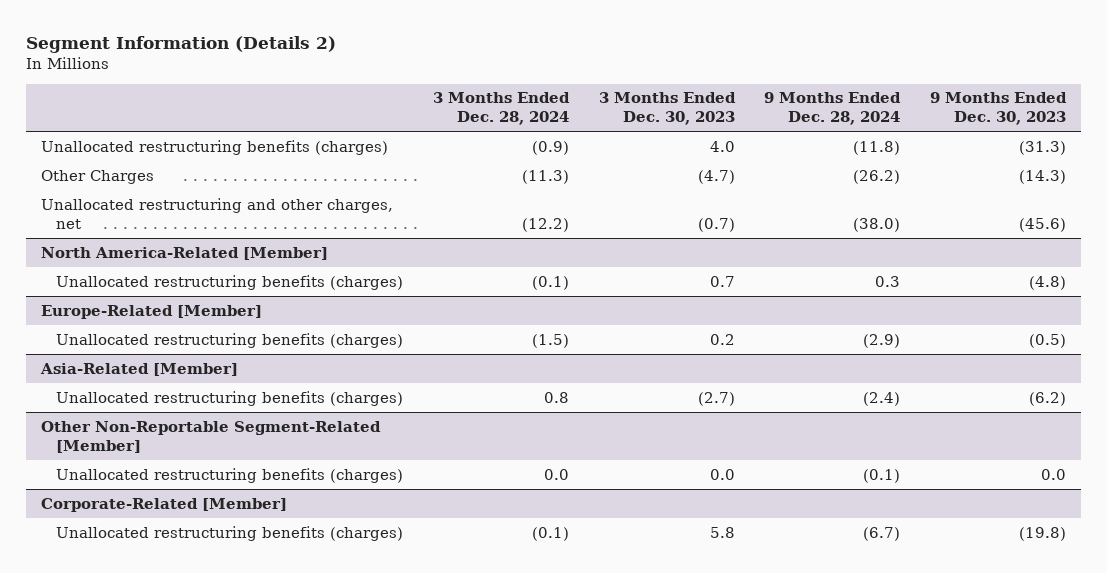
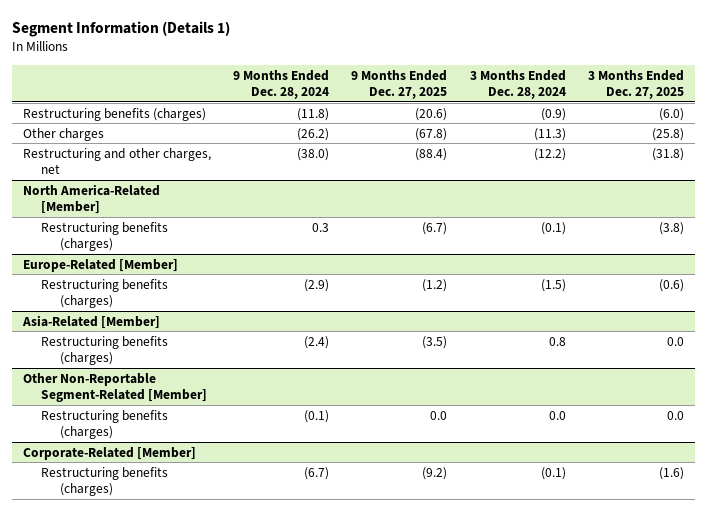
[25,35,336,53] Segment Information (Details 2) -> [11,21,230,38] Segment Information (Details 1)
[598,92,736,126] 3 Months Ended Dec. 30, 2023 -> none
[930,92,1068,126] 9 Months Ended Dec. 30, 2023 -> none
none -> [351,69,448,100] 9 Months Ended Dec. 27, 2025
none -> [587,69,684,100] 3 Months Ended Dec. 27, 2025
[40,139,388,155] Unallocated restructuring benefits (charges) -> [22,107,206,121] Restructuring benefits (charges)
[40,169,154,184] Other Charges -> [22,127,104,141] Other charges
[40,197,393,229] Unallocated restructuring and other charges, net -> [22,147,211,175] Restructuring and other charges, net
[56,274,404,290] Unallocated restructuring benefits (charges) -> [41,221,169,252] Restructuring benefits (charges)
[56,332,404,348] Unallocated restructuring benefits (charges) -> [41,278,169,309] Restructuring benefits (charges)
[56,390,404,406] Unallocated restructuring benefits (charges) -> [41,335,169,366] Restructuring benefits (charges)
[56,467,404,483] Unallocated restructuring benefits (charges) -> [41,409,169,440] Restructuring benefits (charges)
[56,525,404,541] Unallocated restructuring benefits (charges) -> [41,466,169,497] Restructuring benefits (charges)

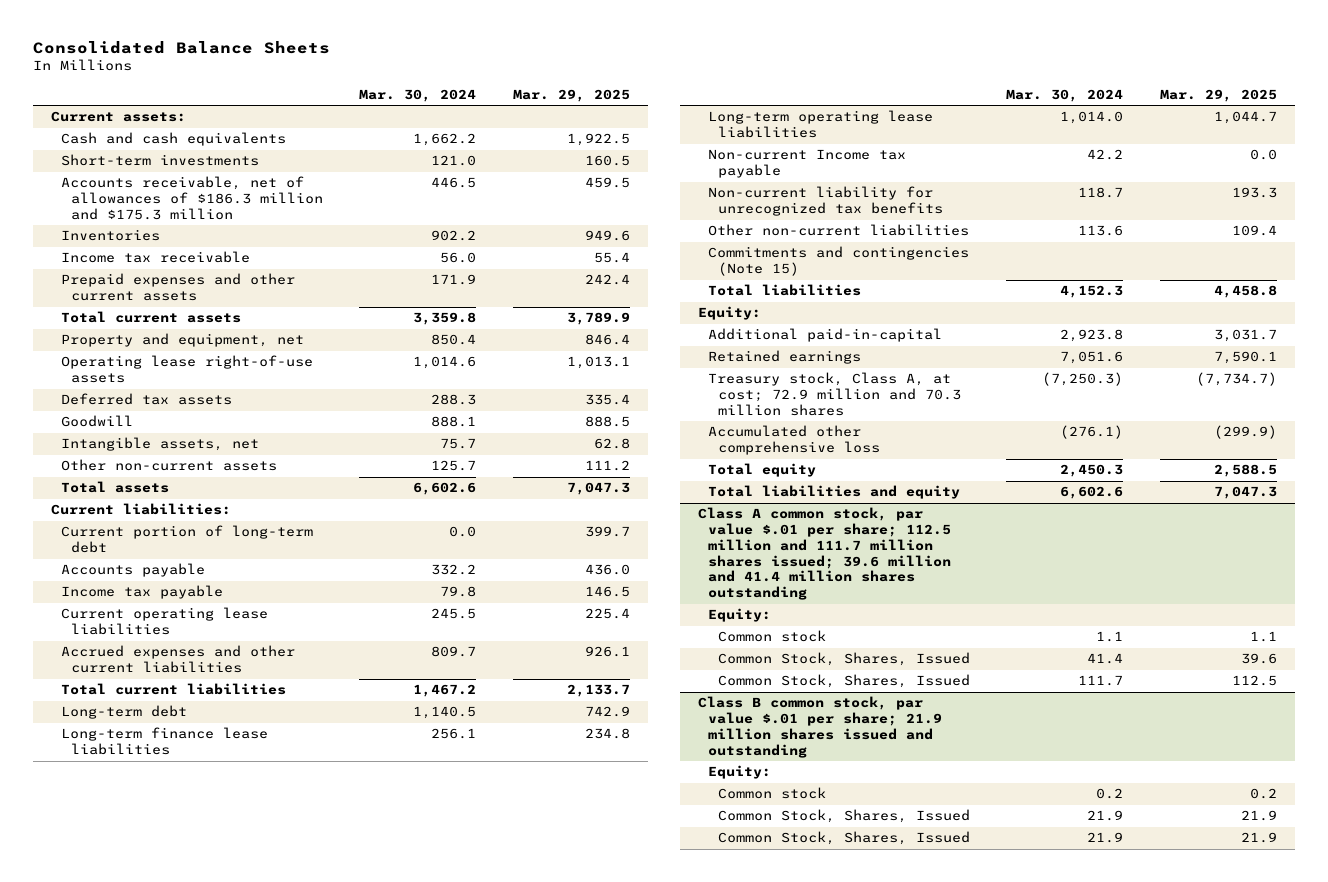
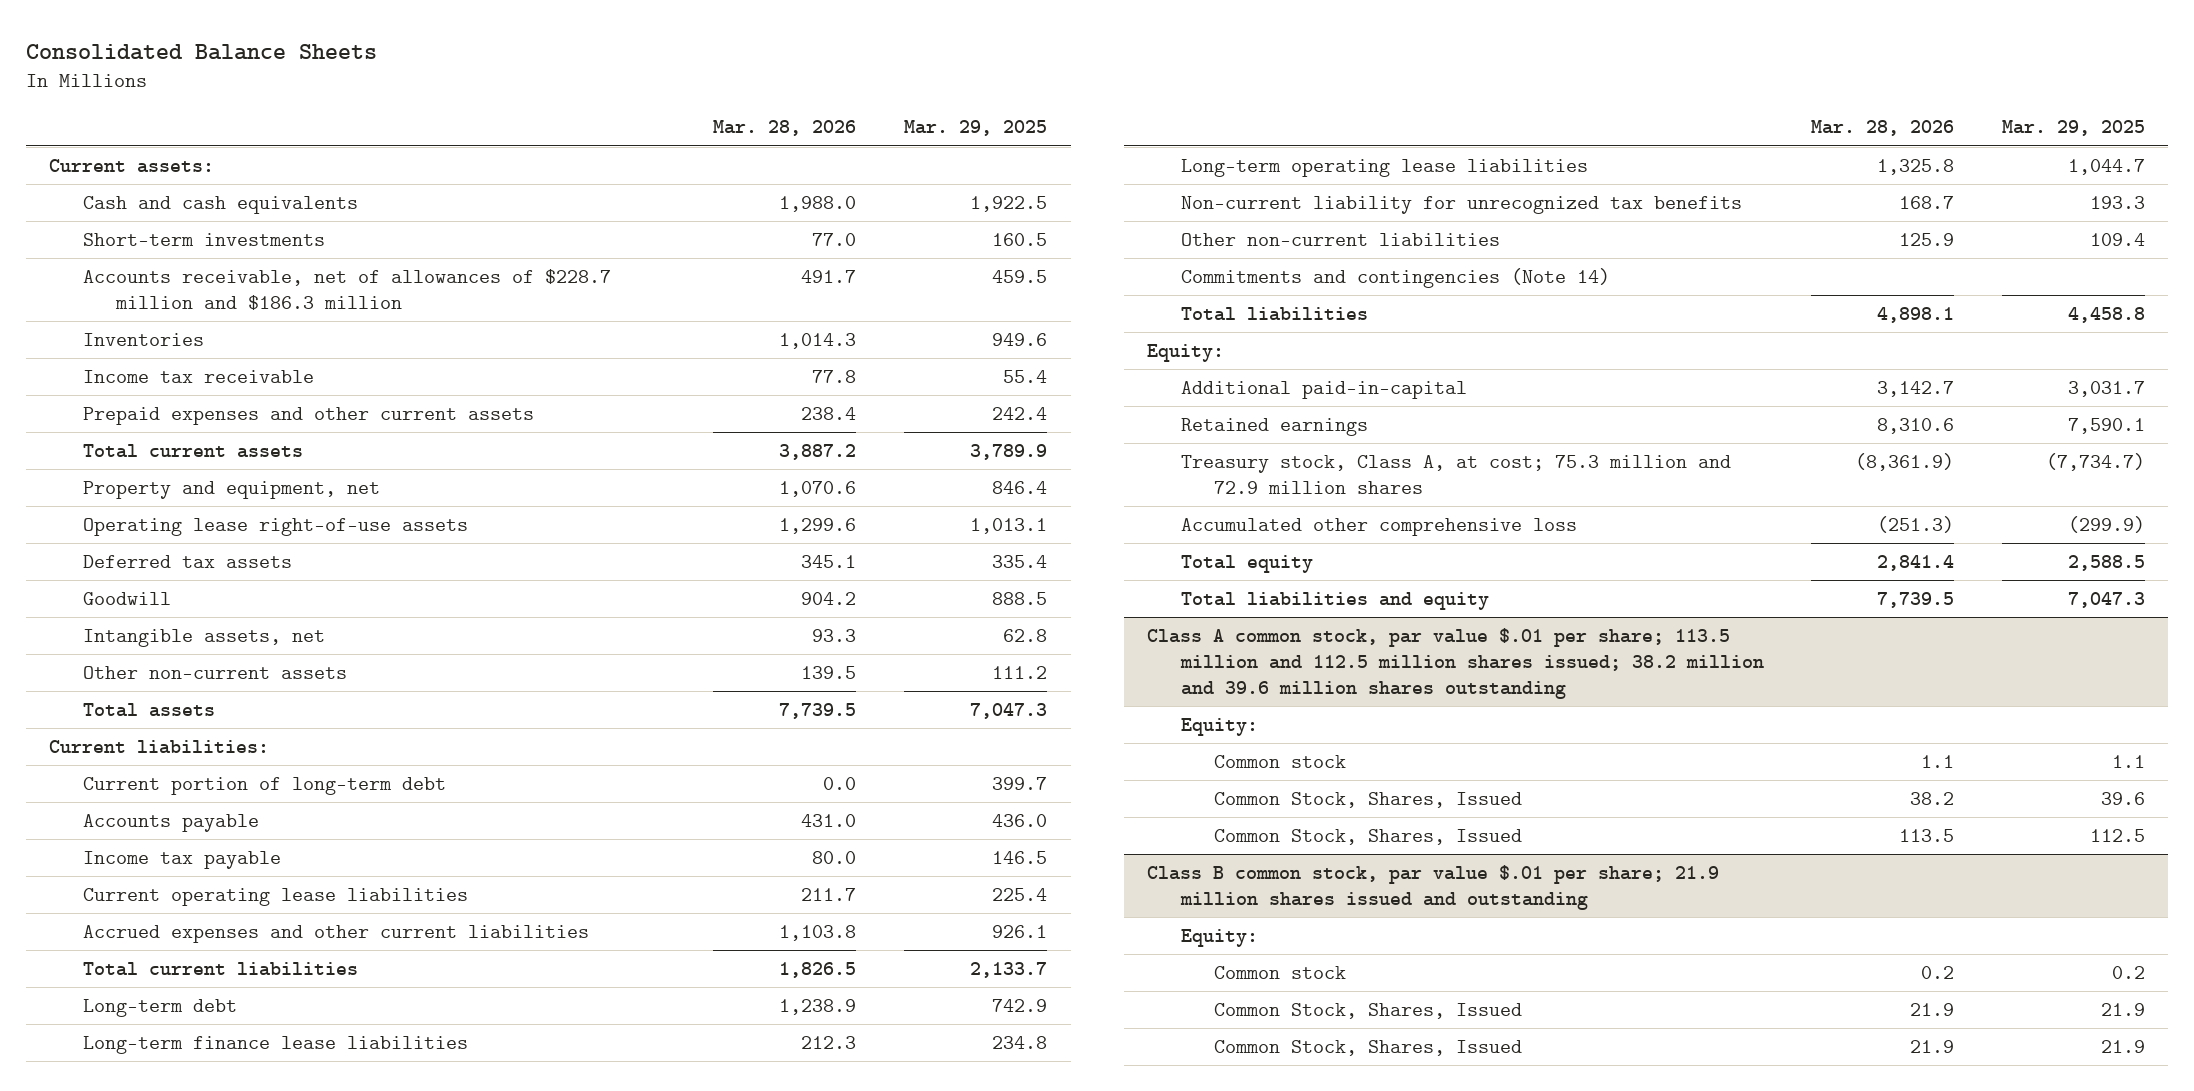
[359,88,477,102] Mar. 30, 2024 -> none
none -> [713,120,857,137] Mar. 28, 2026
[61,176,323,220] Accounts receivable, net of allowances of $186.3 million and $175.3 million -> [82,268,611,310] Accounts receivable, net of allowances of $228.7 million and $186.3 million
[708,149,907,179] Non-current Income tax payable -> none
[708,246,970,277] Commitments and contingencies (Note 15) -> [1180,267,1610,288] Commitments and contingencies (Note 14)
[708,372,961,416] Treasury stock, Class A, at cost; 72.9 million and 70.3 million shares -> [1180,454,1731,494] Treasury stock, Class A, at cost; 75.3 million and 72.9 million shares
[698,507,952,601] Class A common stock, par value $.01 per share; 112.5 million and 111.7 million shares issued; 39.6 million and 41.4 million shares outstanding -> [1147,627,1764,699] Class A common stock, par value $.01 per share; 113.5 million and 112.5 million shares issued; 38.2 million and 39.6 million shares outstanding

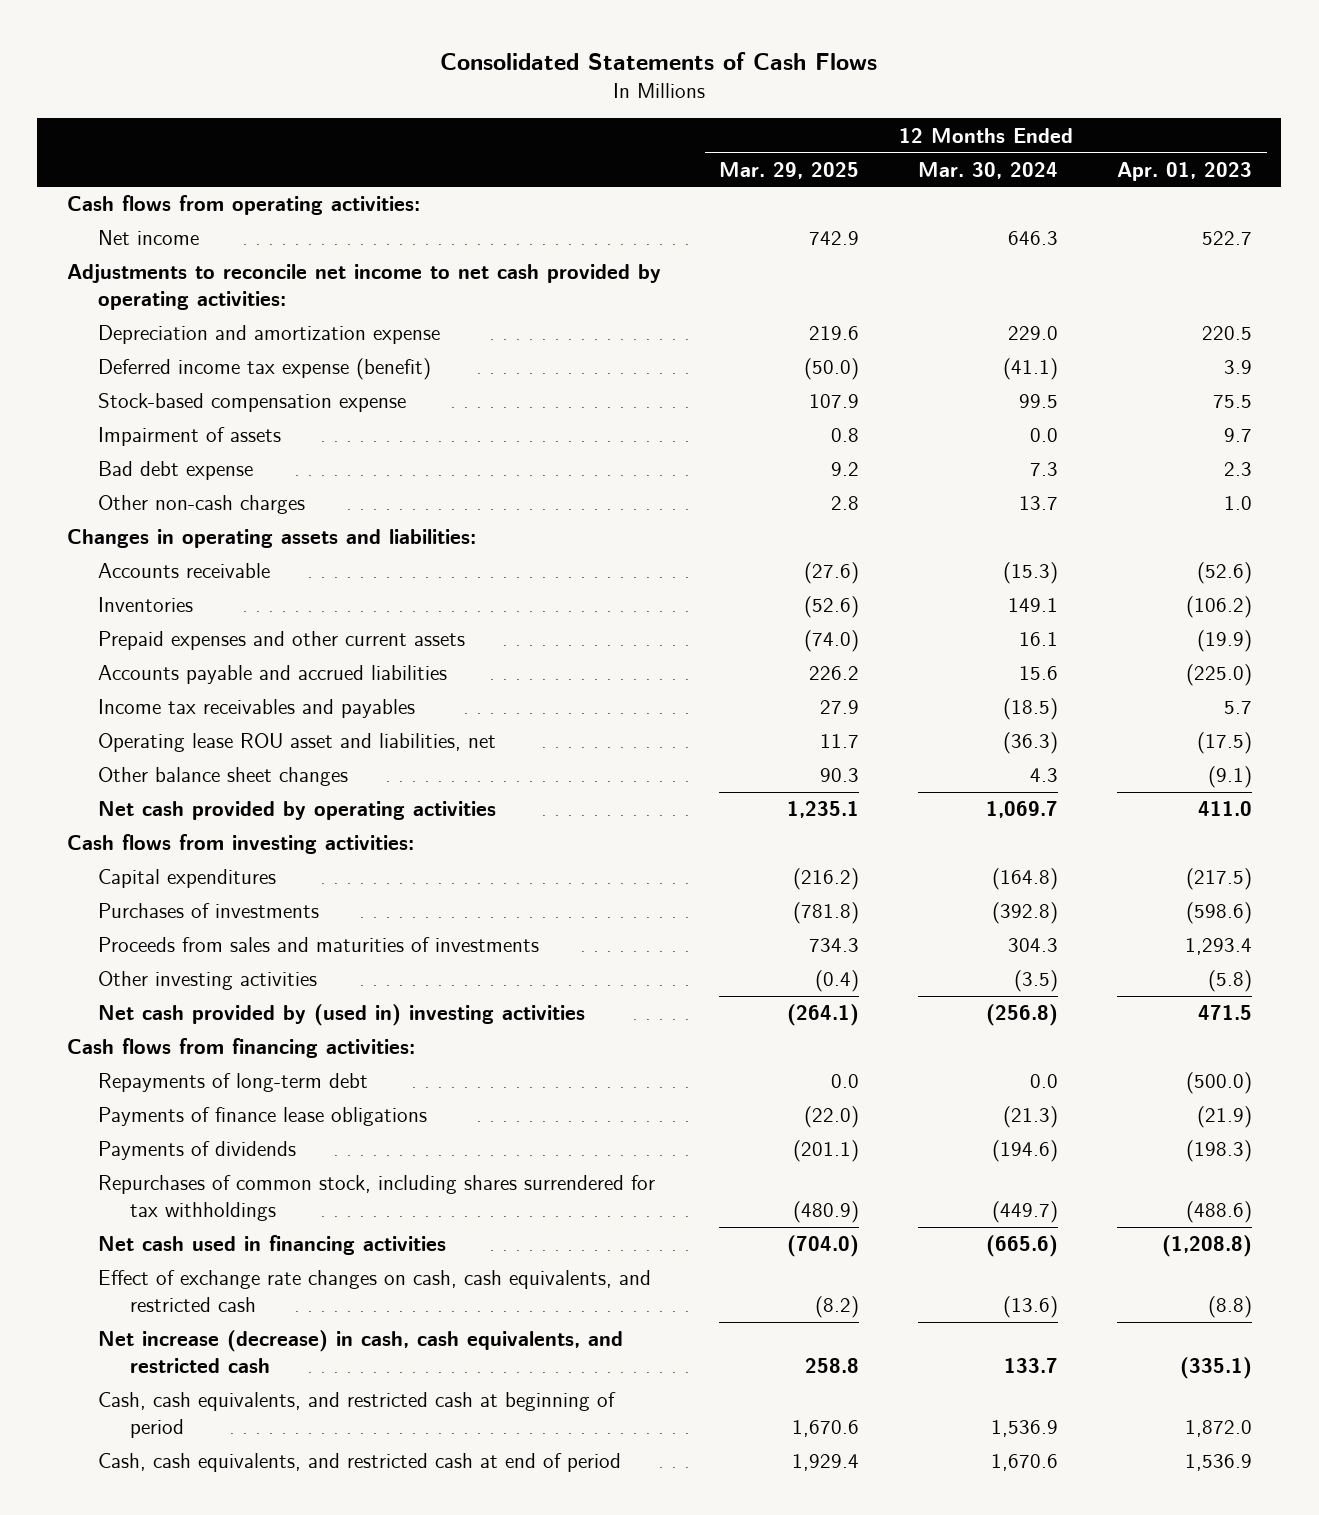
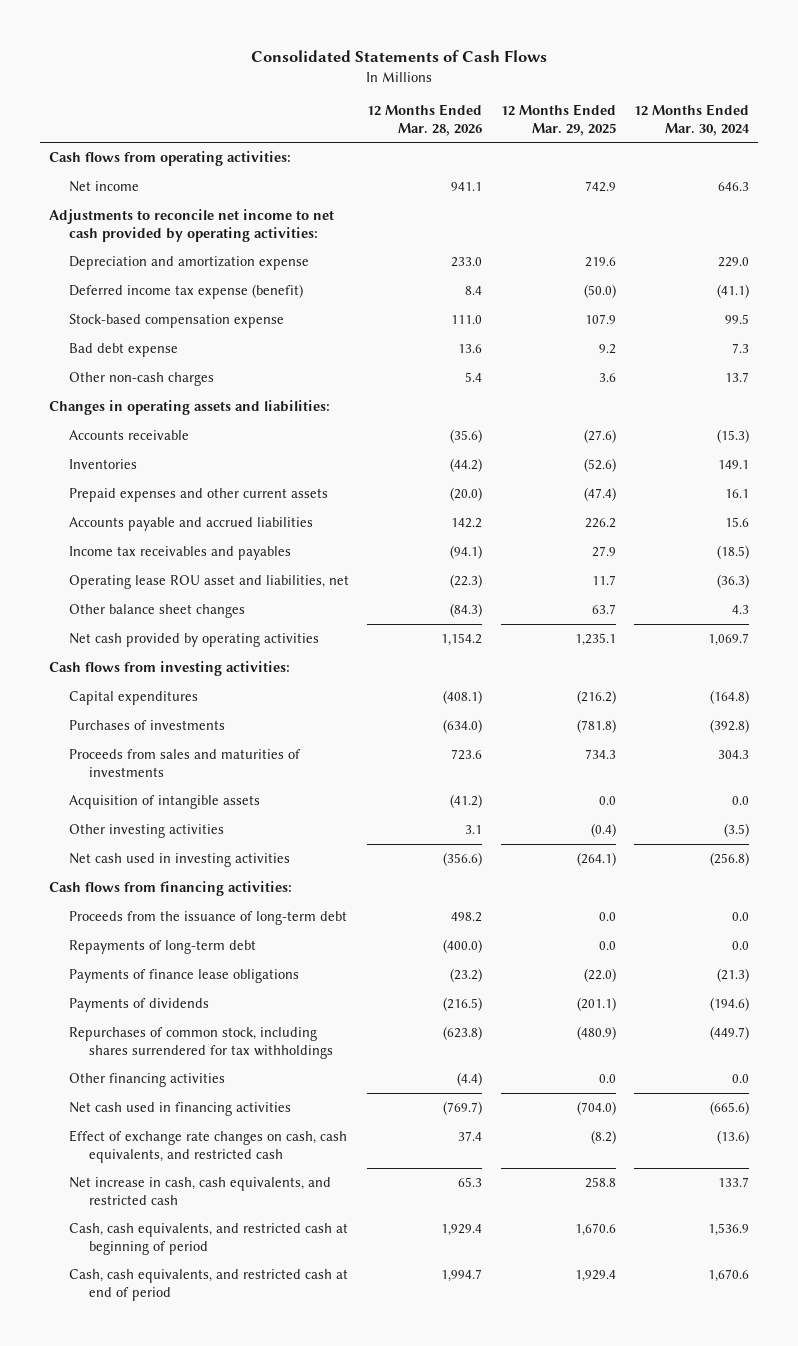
[1116,161,1252,181] Apr. 01, 2023 -> none
none -> [367,104,483,136] 12 Months Ended Mar. 28, 2026
[98,427,282,447] Impairment of assets -> none
[831,496,860,511] 2.8 -> [598,373,616,383] 3.6
[804,630,860,653] (74.0) -> [583,487,616,502] (47.4)
[820,768,860,783] 90.3 -> [591,604,616,615] 63.7
none -> [69,795,261,810] Acquisition of intangible assets
[98,1004,586,1027] Net cash provided by (used in) investing activities -> [69,853,291,868] Net cash used in investing activities
none -> [69,911,348,926] Proceeds from the issuance of long-term debt
none -> [69,1073,226,1088] Other financing activities
[98,1330,624,1373] Net increase (decrease) in cash, cash equivalents, and restricted cash -> [69,1177,332,1205] Net increase in cash, cash equivalents, and restricted cash

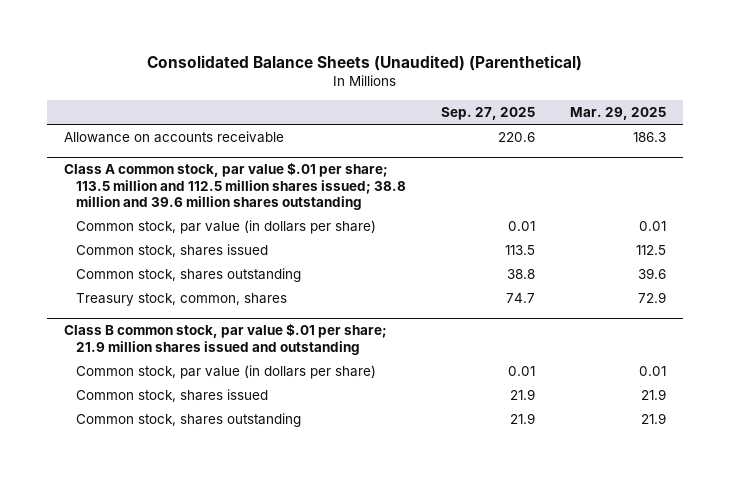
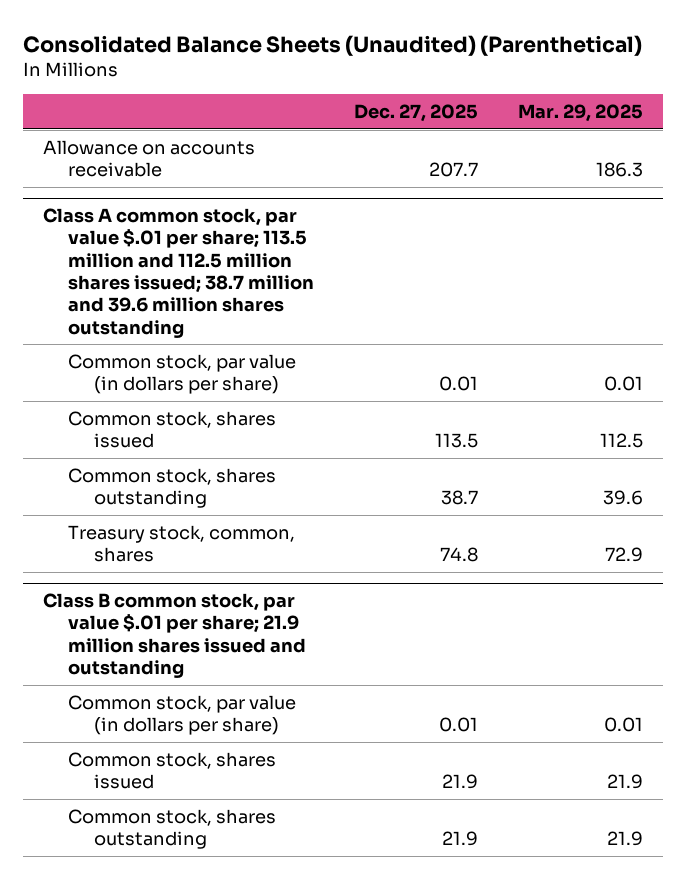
[440,106,535,120] Sep. 27, 2025 -> none
none -> [354,104,479,123] Dec. 27, 2025
[64,162,406,210] Class A common stock, par value $.01 per share; 113.5 million and 112.5 million shares issued; 38.8 million and 39.6 million shares outstanding -> [43,208,315,338] Class A common stock, par value $.01 per share; 113.5 million and 112.5 million shares issued; 38.7 million and 39.6 million shares outstanding

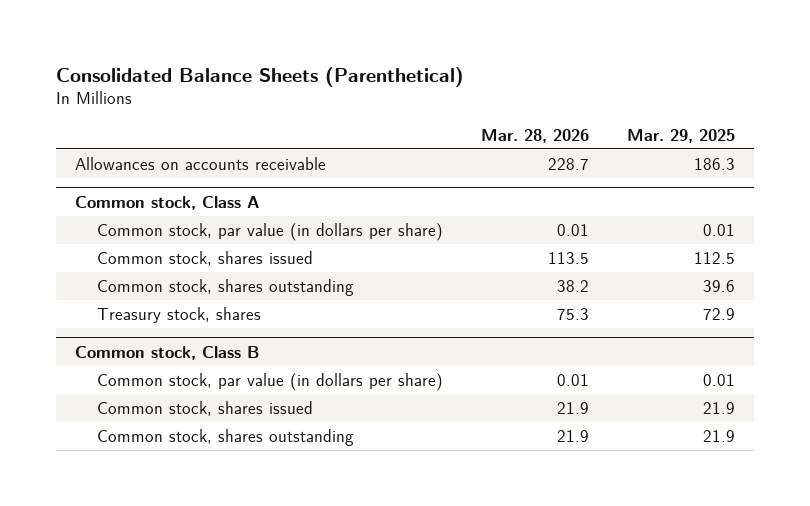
[23,34,643,56] Consolidated Balance Sheets (Unaudited) (Parenthetical) -> [55,66,464,87] Consolidated Balance Sheets (Parenthetical)
[354,104,479,123] Dec. 27, 2025 -> none
none -> [480,128,589,143] Mar. 28, 2026
[43,139,256,178] Allowance on accounts receivable -> [74,156,326,170] Allowances on accounts receivable
[43,208,315,338] Class A common stock, par value $.01 per share; 113.5 million and 112.5 million shares issued; 38.7 million and 39.6 million shares outstanding -> [74,195,259,210] Common stock, Class A
[68,524,296,563] Treasury stock, common, shares -> [96,306,261,323] Treasury stock, shares
[43,593,307,678] Class B common stock, par value $.01 per share; 21.9 million shares issued and outstanding -> [74,345,259,360] Common stock, Class B

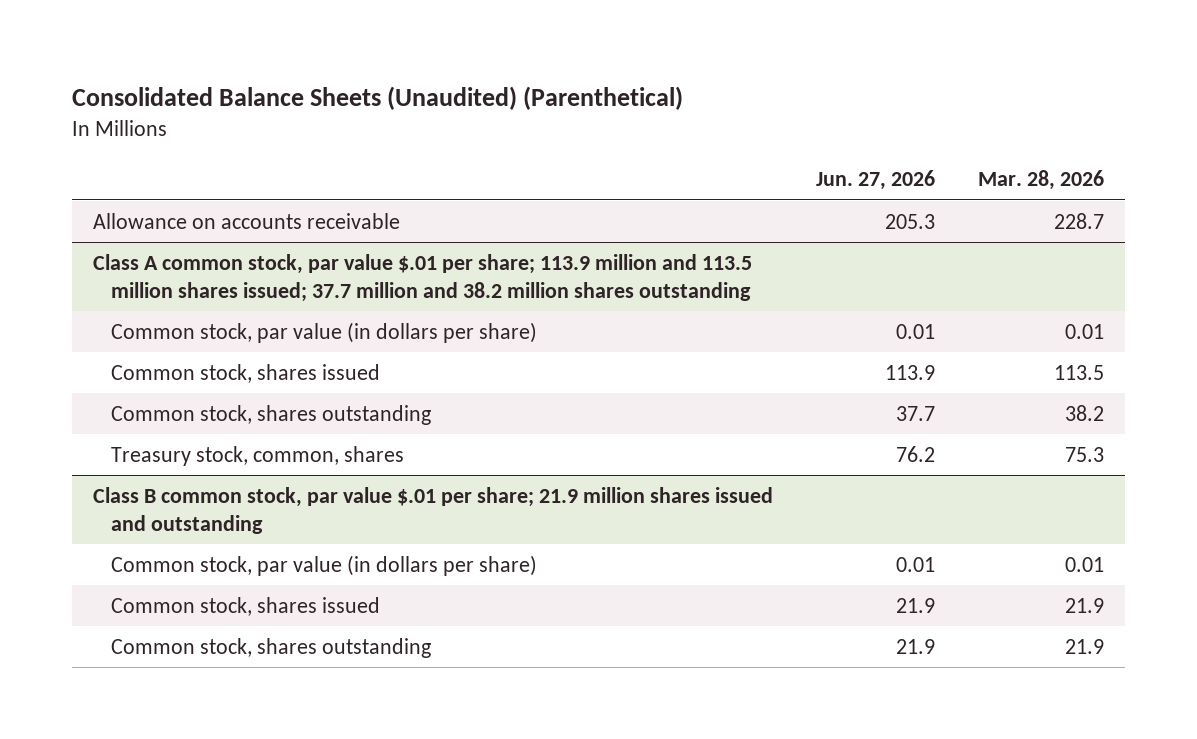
[55,66,464,87] Consolidated Balance Sheets (Parenthetical) -> [71,86,683,111] Consolidated Balance Sheets (Unaudited) (Parenthetical)
[627,128,736,143] Mar. 29, 2025 -> none
none -> [816,170,936,191] Jun. 27, 2026
[74,156,326,170] Allowances on accounts receivable -> [93,212,401,229] Allowance on accounts receivable
[74,195,259,210] Common stock, Class A -> [93,253,753,302] Class A common stock, par value $.01 per share; 113.9 million and 113.5 million shares issued; 37.7 million and 38.2 million shares outstanding
[96,306,261,323] Treasury stock, shares -> [110,445,404,466] Treasury stock, common, shares
[74,345,259,360] Common stock, Class B -> [93,486,774,534] Class B common stock, par value $.01 per share; 21.9 million shares issued and outstanding

